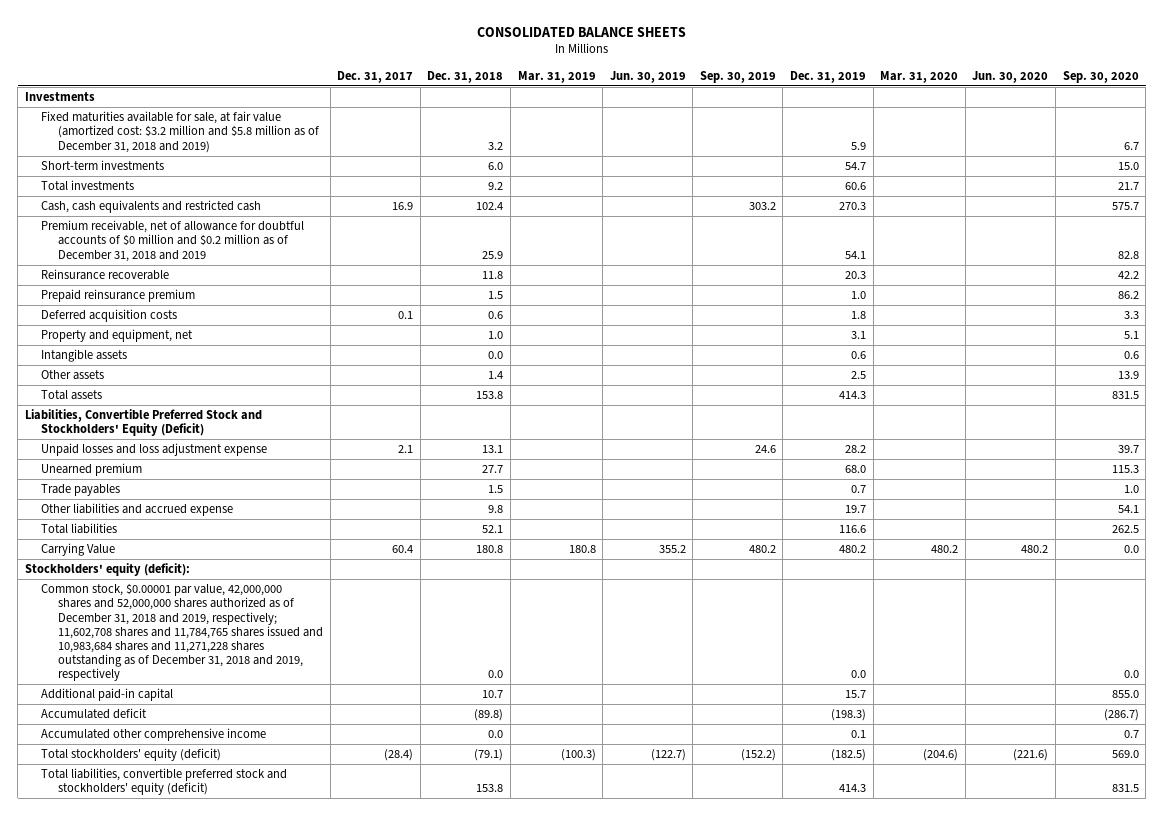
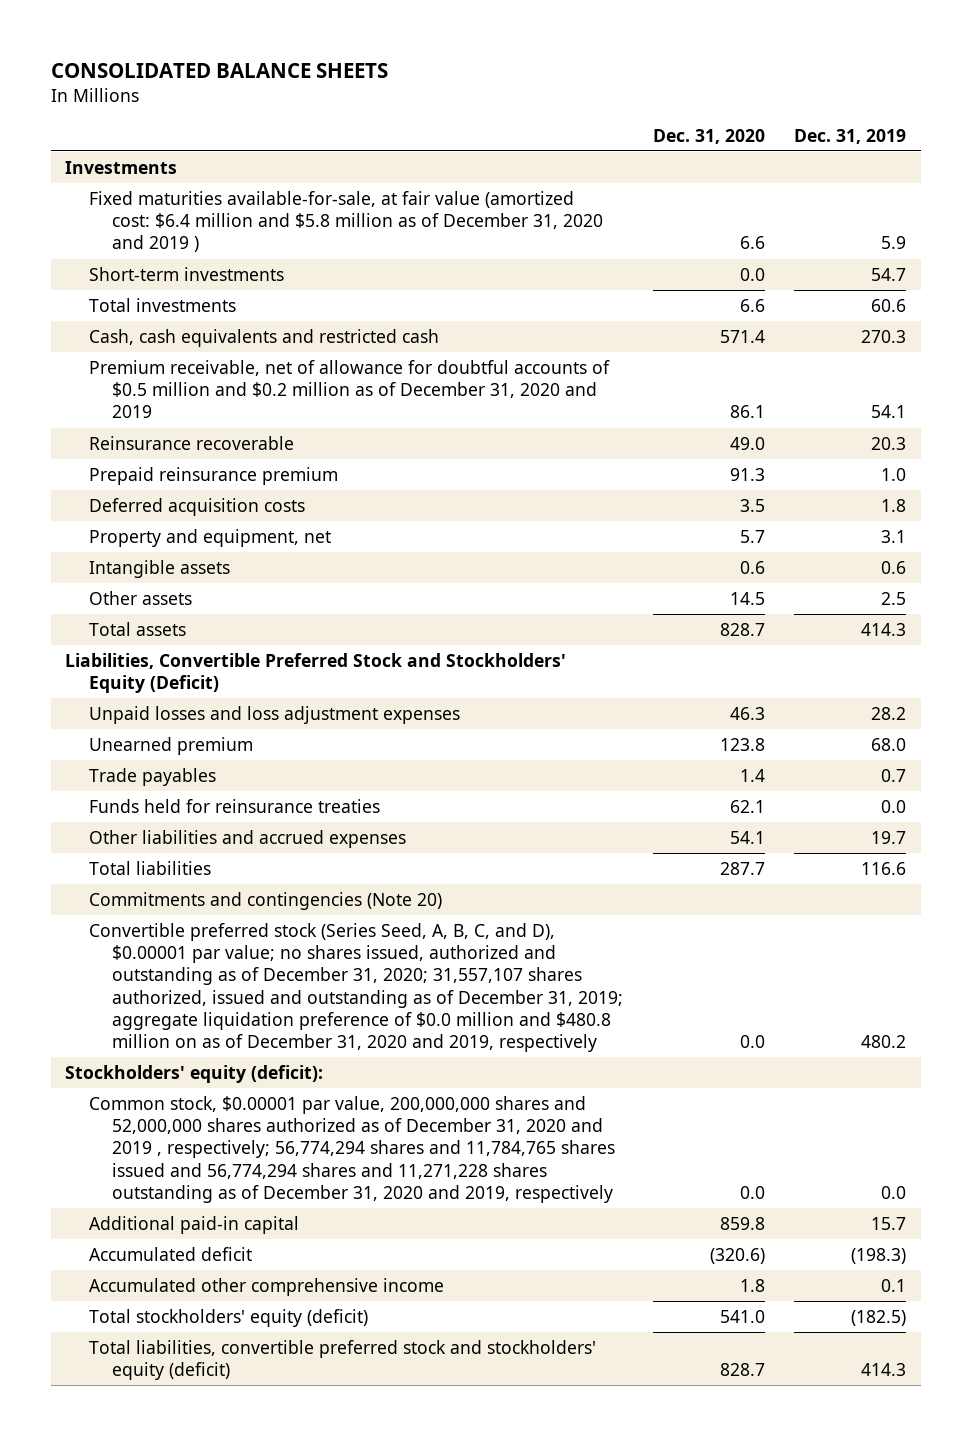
[337,70,414,83] Dec. 31, 2017 -> none
[427,70,504,83] Dec. 31, 2018 -> none
[517,70,596,83] Mar. 31, 2019 -> none
[609,70,686,83] Jun. 30, 2019 -> none
[699,70,776,83] Sep. 30, 2019 -> none
[880,70,959,83] Mar. 31, 2020 -> none
[972,70,1049,83] Jun. 30, 2020 -> none
[1062,70,1139,83] Sep. 30, 2020 -> none
none -> [652,128,765,144] Dec. 31, 2020
[41,111,320,153] Fixed maturities available for sale, at fair value (amortized cost: $3.2 million and $5.8 million as of December 31, 2018 and 2019) -> [88,190,604,253] Fixed maturities available-for-sale, at fair value (amortized cost: $6.4 million and $5.8 million as of December 31, 2020 and 2019 )
[41,220,305,262] Premium receivable, net of allowance for doubtful accounts of $0 million and $0.2 million as of December 31, 2018 and 2019 -> [88,359,610,419] Premium receivable, net of allowance for doubtful accounts of $0.5 million and $0.2 million as of December 31, 2020 and 2019
[41,443,268,457] Unpaid losses and loss adjustment expense -> [88,705,460,724] Unpaid losses and loss adjustment expenses
none -> [88,798,380,813] Funds held for reinsurance treaties
[41,503,234,517] Other liabilities and accrued expense -> [88,829,406,848] Other liabilities and accrued expenses
none -> [88,891,442,910] Commitments and contingencies (Note 20)
[41,543,116,557] Carrying Value -> [88,922,624,1053] Convertible preferred stock (Series Seed, A, B, C, and D), $0.00001 par value; no shares issued, authorized and outstanding as of December 31, 2020; 31,557,107 shares authorized, issued and outstanding as of December 31, 2019; aggregate liquidation preference of $0.0 million and $480.8 million on as of December 31, 2020 and 2019, respectively
[41,583,324,682] Common stock, $0.00001 par value, 42,000,000 shares and 52,000,000 shares authorized as of December 31, 2018 and 2019, respectively; 11,602,708 shares and 11,784,765 shares issued and 10,983,684 shares and 11,271,228 shares outstanding as of December 31, 2018 and 2019, respectively -> [88,1095,616,1204] Common stock, $0.00001 par value, 200,000,000 shares and 52,000,000 shares authorized as of December 31, 2020 and 2019 , respectively; 56,774,294 shares and 11,784,765 shares issued and 56,774,294 shares and 11,271,228 shares outstanding as of December 31, 2020 and 2019, respectively

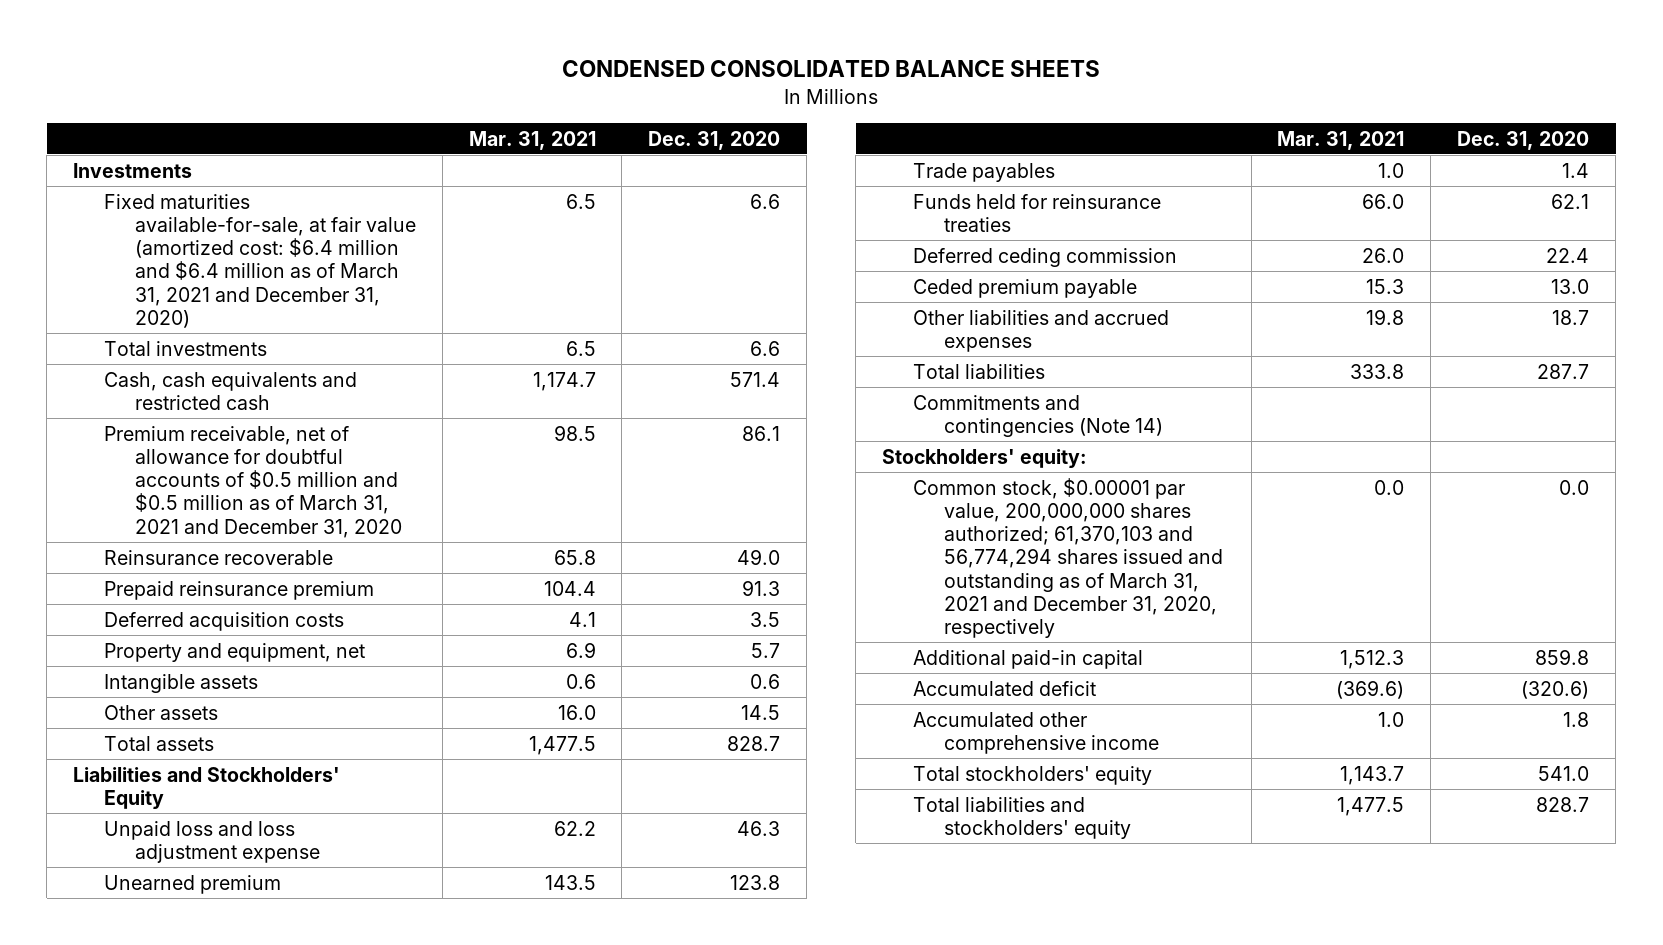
[50,63,388,79] CONSOLIDATED BALANCE SHEETS -> [562,60,1101,78] CONDENSED CONSOLIDATED BALANCE SHEETS
[793,128,906,144] Dec. 31, 2019 -> none
none -> [468,130,596,150] Mar. 31, 2021
[88,266,284,281] Short-term investments -> none
[88,190,604,253] Fixed maturities available-for-sale, at fair value (amortized cost: $6.4 million and $5.8 million as of December 31, 2020 and 2019 ) -> [103,193,416,328] Fixed maturities available-for-sale, at fair value (amortized cost: $6.4 million and $6.4 million as of March 31, 2021 and December 31, 2020)
[88,359,610,419] Premium receivable, net of allowance for doubtful accounts of $0.5 million and $0.2 million as of December 31, 2020 and 2019 -> [103,425,402,538] Premium receivable, net of allowance for doubtful accounts of $0.5 million and $0.5 million as of March 31, 2021 and December 31, 2020
[65,652,567,694] Liabilities, Convertible Preferred Stock and Stockholders' Equity (Deficit) -> [73,766,341,809] Liabilities and Stockholders' Equity
[88,705,460,724] Unpaid losses and loss adjustment expenses -> [103,820,320,863] Unpaid loss and loss adjustment expense
none -> [912,247,1177,267] Deferred ceding commission
none -> [912,278,1137,298] Ceded premium payable
[729,830,765,844] 54.1 -> [1552,309,1590,325] 18.7
[88,922,624,1053] Convertible preferred stock (Series Seed, A, B, C, and D), $0.00001 par value; no shares issued, authorized and outstanding as of December 31, 2020; 31,557,107 shares authorized, issued and outstanding as of December 31, 2019; aggregate liquidation preference of $0.0 million and $480.8 million on as of December 31, 2020 and 2019, respectively -> none
[88,891,442,910] Commitments and contingencies (Note 20) -> [912,394,1163,437] Commitments and contingencies (Note 14)
[65,1064,324,1083] Stockholders' equity (deficit): -> [882,448,1088,468] Stockholders' equity:
[88,1095,616,1204] Common stock, $0.00001 par value, 200,000,000 shares and 52,000,000 shares authorized as of December 31, 2020 and 2019 , respectively; 56,774,294 shares and 11,784,765 shares issued and 56,774,294 shares and 11,271,228 shares outstanding as of December 31, 2020 and 2019, respectively -> [912,477,1223,639] Common stock, $0.00001 par value, 200,000,000 shares authorized; 61,370,103 and 56,774,294 shares issued and outstanding as of March 31, 2021 and December 31, 2020, respectively
[88,1308,368,1327] Total stockholders' equity (deficit) -> [912,765,1152,785] Total stockholders' equity
[88,1339,596,1381] Total liabilities, convertible preferred stock and stockholders' equity (deficit) -> [912,796,1131,839] Total liabilities and stockholders' equity

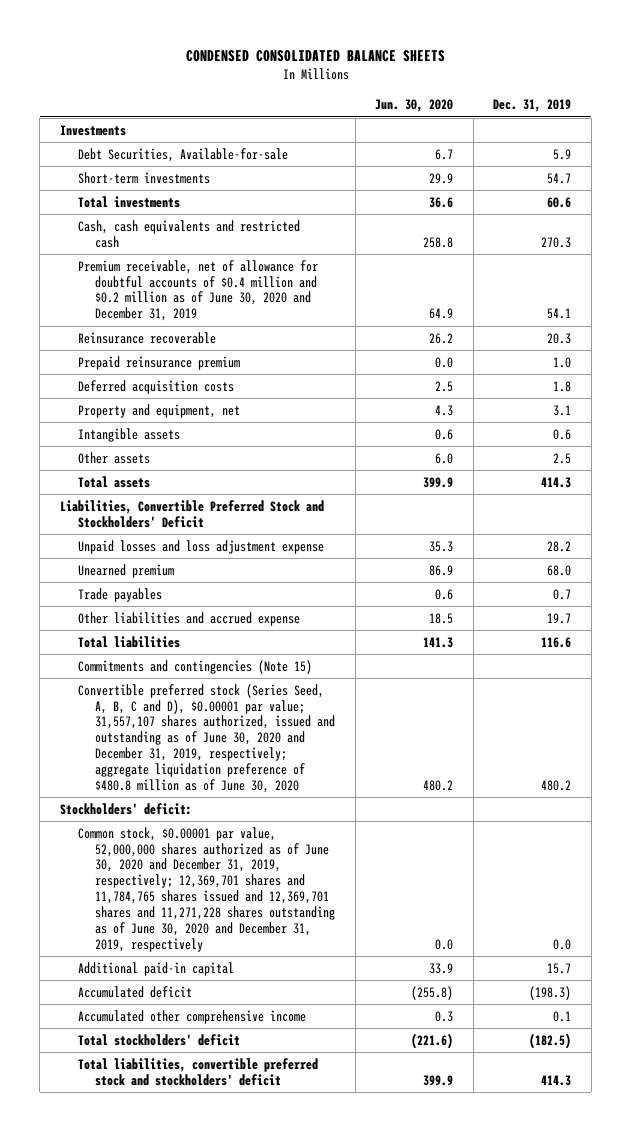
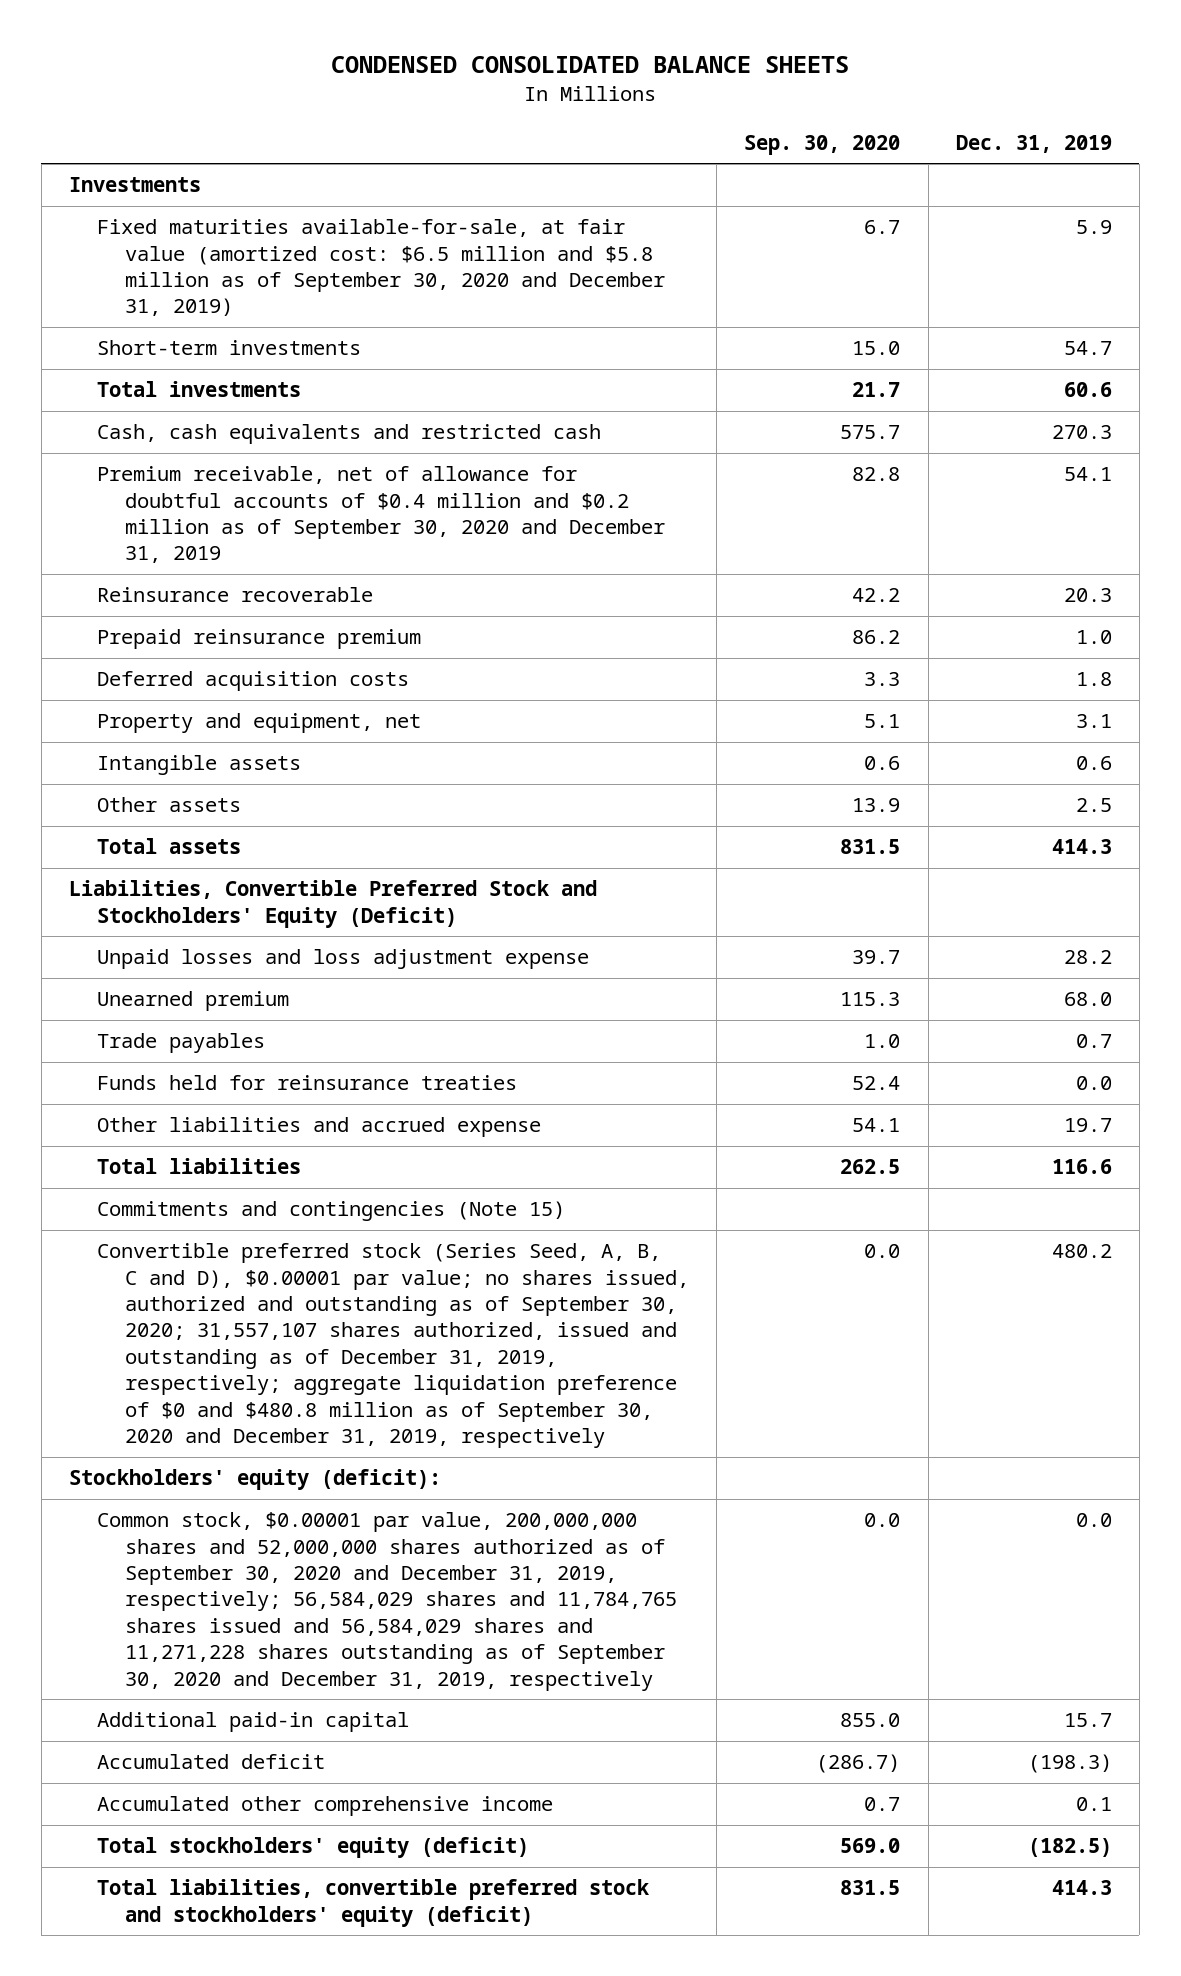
[375,99,454,113] Jun. 30, 2020 -> none
none -> [744,134,901,155] Sep. 30, 2020
[77,147,288,162] Debt Securities, Available-for-sale -> [97,219,666,317] Fixed maturities available-for-sale, at fair value (amortized cost: $6.5 million and $5.8 million as of September 30, 2020 and December 31, 2019)
[77,259,318,322] Premium receivable, net of allowance for doubtful accounts of $0.4 million and $0.2 million as of June 30, 2020 and December 31, 2019 -> [97,466,666,564] Premium receivable, net of allowance for doubtful accounts of $0.4 million and $0.2 million as of September 30, 2020 and December 31, 2019
[59,499,324,528] Liabilities, Convertible Preferred Stock and Stockholders' Deficit -> [68,880,597,928] Liabilities, Convertible Preferred Stock and Stockholders' Equity (Deficit)
none -> [97,1075,518,1091] Funds held for reinsurance treaties
[77,683,336,793] Convertible preferred stock (Series Seed, A, B, C and D), $0.00001 par value; 31,557,107 shares authorized, issued and outstanding as of June 30, 2020 and December 31, 2019, respectively; aggregate liquidation preference of $480.8 million as of June 30, 2020 -> [97,1243,690,1449] Convertible preferred stock (Series Seed, A, B, C and D), $0.00001 par value; no shares issued, authorized and outstanding as of September 30, 2020; 31,557,107 shares authorized, issued and outstanding as of December 31, 2019, respectively; aggregate liquidation preference of $0 and $480.8 million as of September 30, 2020 and December 31, 2019, respectively
[59,802,192,815] Stockholders' deficit: -> [68,1469,441,1491] Stockholders' equity (deficit):
[77,826,336,952] Common stock, $0.00001 par value, 52,000,000 shares authorized as of June 30, 2020 and December 31, 2019, respectively; 12,369,701 shares and 11,784,765 shares issued and 12,369,701 shares and 11,271,228 shares outstanding as of June 30, 2020 and December 31, 2019, respectively -> [97,1512,678,1691] Common stock, $0.00001 par value, 200,000,000 shares and 52,000,000 shares authorized as of September 30, 2020 and December 31, 2019, respectively; 56,584,029 shares and 11,784,765 shares issued and 56,584,029 shares and 11,271,228 shares outstanding as of September 30, 2020 and December 31, 2019, respectively
[77,1033,240,1046] Total stockholders' deficit -> [97,1837,530,1859] Total stockholders' equity (deficit)
[77,1057,318,1086] Total liabilities, convertible preferred stock and stockholders' deficit -> [97,1879,650,1927] Total liabilities, convertible preferred stock and stockholders' equity (deficit)

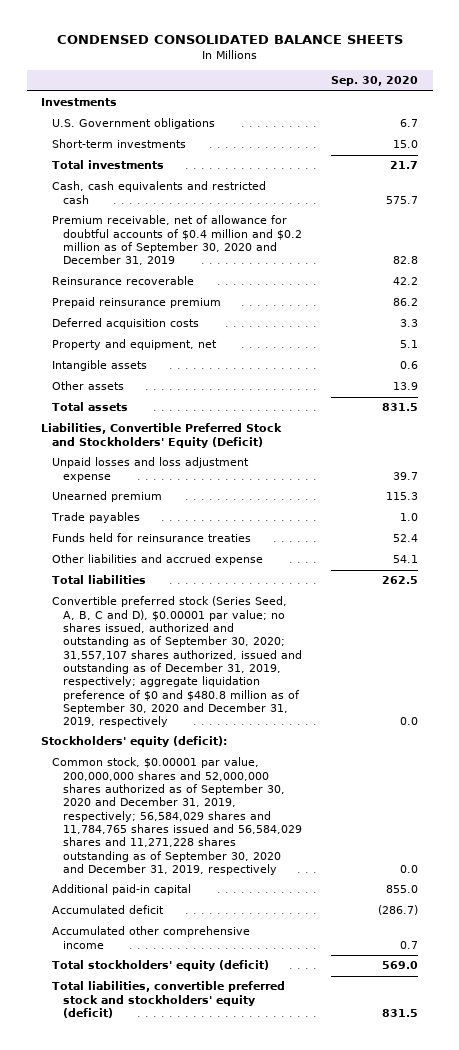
[955,134,1112,153] Dec. 31, 2019 -> none
[97,219,666,317] Fixed maturities available-for-sale, at fair value (amortized cost: $6.5 million and $5.8 million as of September 30, 2020 and December 31, 2019) -> [52,118,216,130] U.S. Government obligations
[97,1201,566,1222] Commitments and contingencies (Note 15) -> none

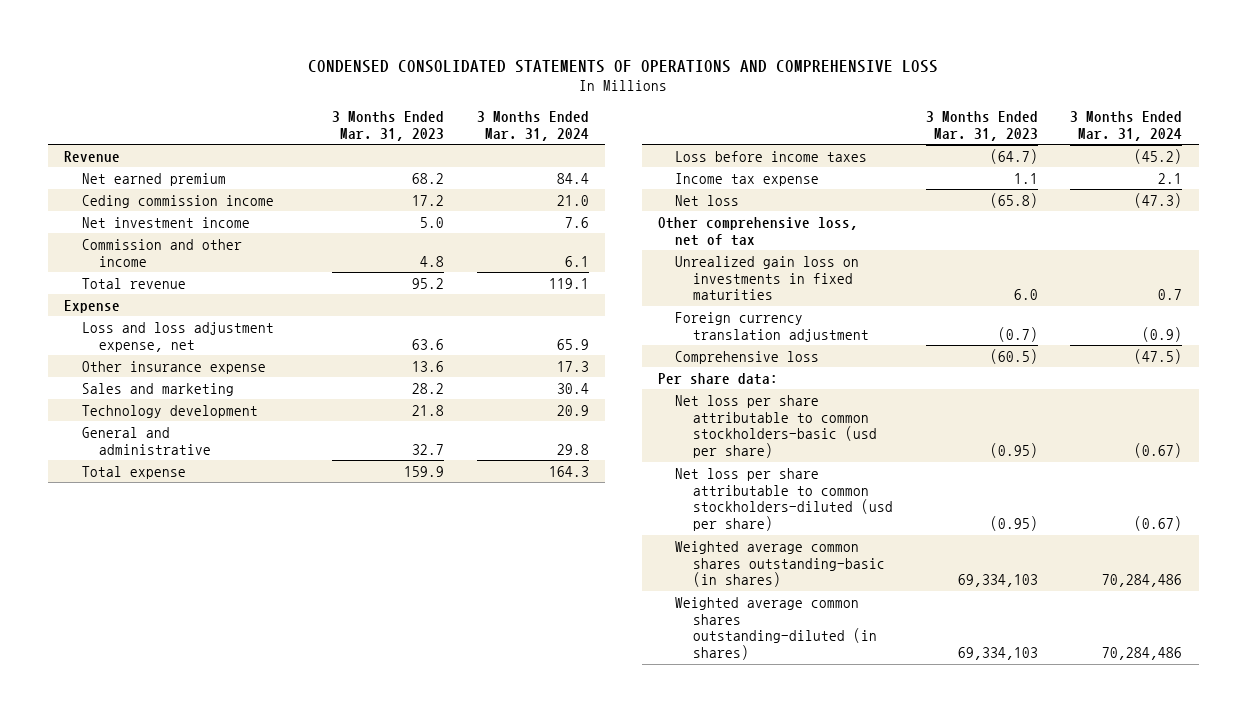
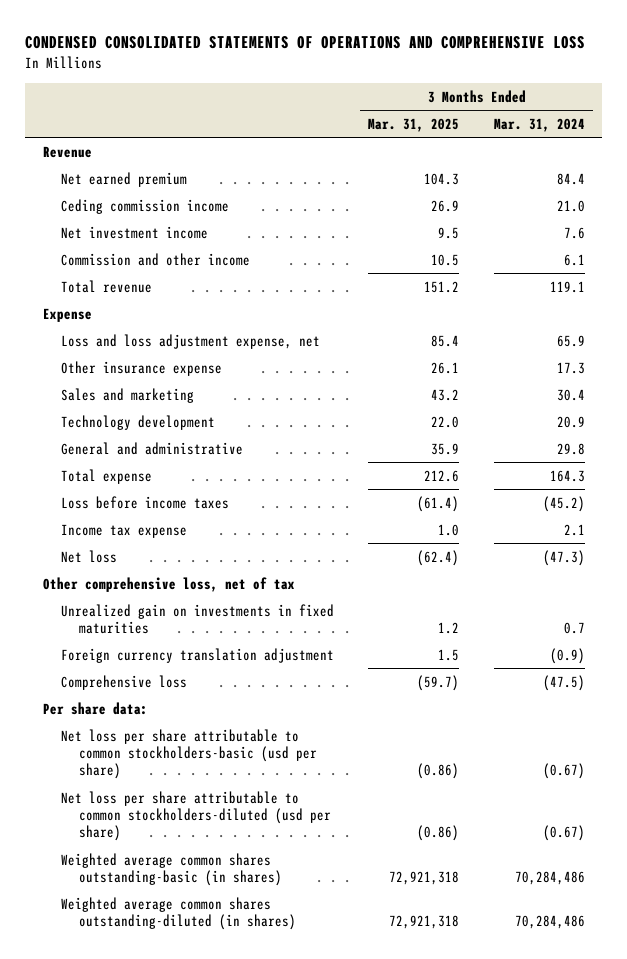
[331,110,444,141] 3 Months Ended Mar. 31, 2023 -> none
none -> [368,117,460,132] Mar. 31, 2025
[675,255,860,301] Unrealized gain loss on investments in fixed maturities -> [60,603,334,635] Unrealized gain on investments in fixed maturities

